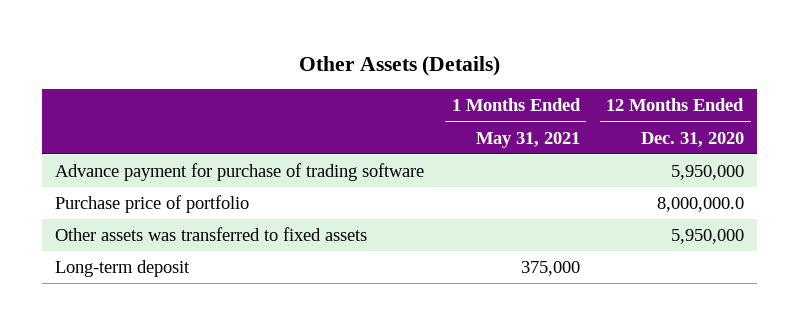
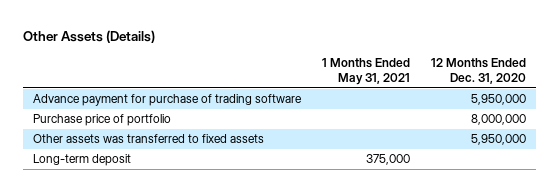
[656,197,744,213] 8,000,000.0 -> [470,114,526,126] 8,000,000

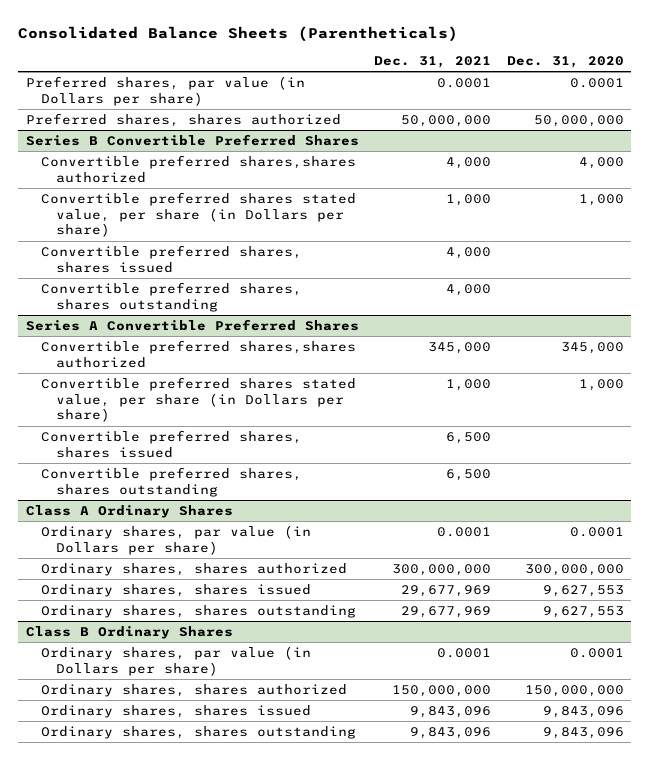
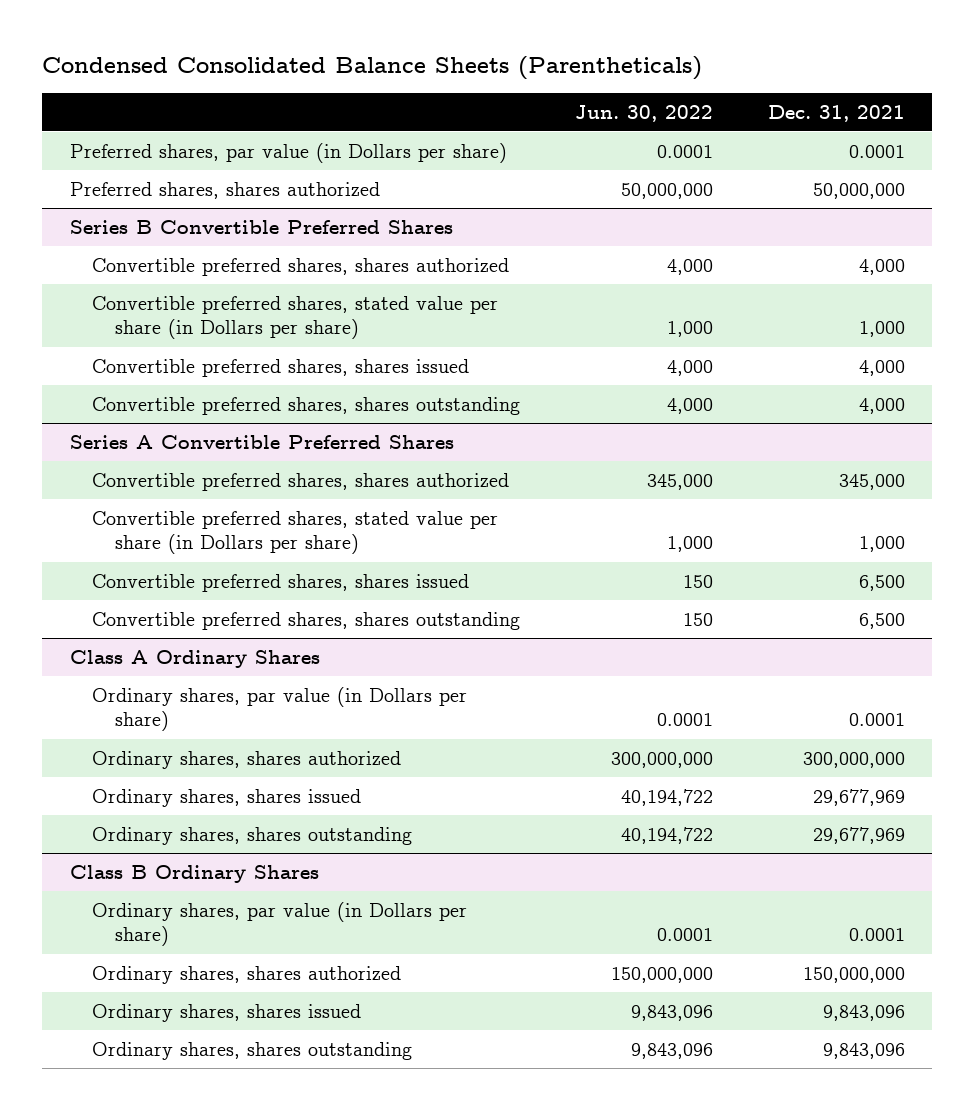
[18,25,459,42] Consolidated Balance Sheets (Parentheticals) -> [42,55,703,80] Condensed Consolidated Balance Sheets (Parentheticals)
[506,55,624,68] Dec. 31, 2020 -> none
none -> [575,104,714,122] Jun. 30, 2022
[40,154,356,183] Convertible preferred shares,shares authorized -> [92,257,510,276] Convertible preferred shares, shares authorized
[40,191,356,238] Convertible preferred shares stated value, per share (in Dollars per share) -> [92,295,499,340] Convertible preferred shares, stated value per share (in Dollars per share)
[40,339,356,368] Convertible preferred shares,shares authorized -> [92,472,510,491] Convertible preferred shares, shares authorized
[40,376,356,423] Convertible preferred shares stated value, per share (in Dollars per share) -> [92,510,499,555] Convertible preferred shares, stated value per share (in Dollars per share)

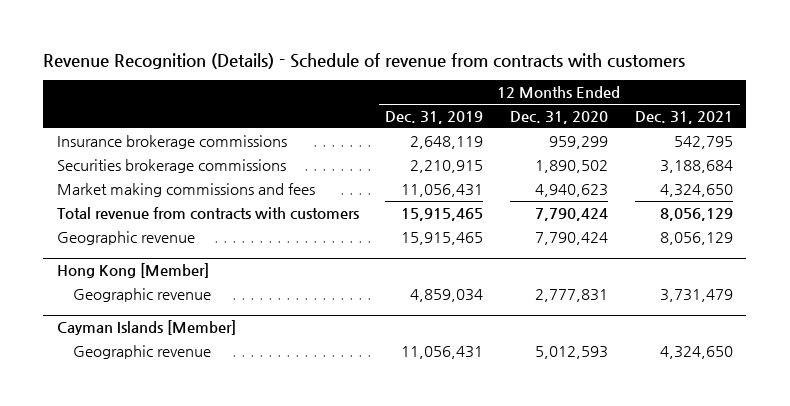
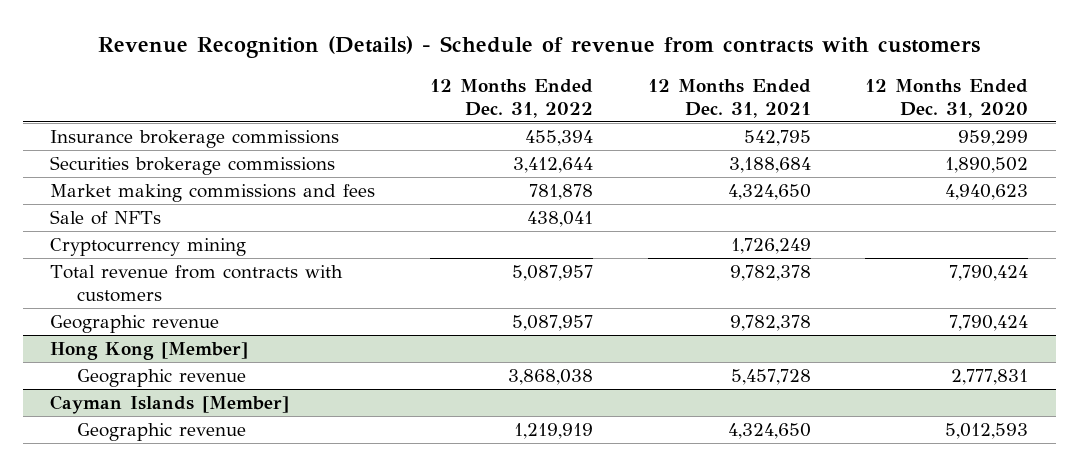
[385,111,484,125] Dec. 31, 2019 -> none
none -> [429,78,593,118] 12 Months Ended Dec. 31, 2022
none -> [50,210,162,226] Sale of NFTs
none -> [50,238,247,257] Cryptocurrency mining
[659,207,733,221] 8,056,129 -> [729,265,811,282] 9,782,378
[659,231,733,245] 8,056,129 -> [729,315,811,332] 9,782,378
[659,288,733,302] 3,731,479 -> [730,369,811,386] 5,457,728

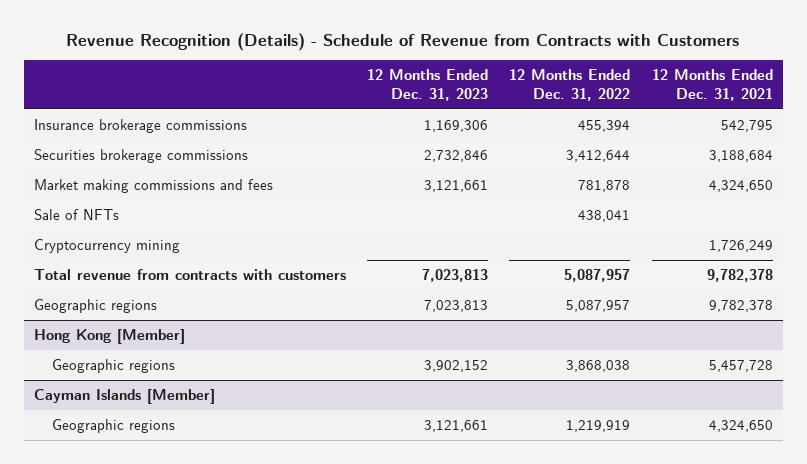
[98,36,981,59] Revenue Recognition (Details) - Schedule of revenue from contracts with customers -> [66,33,740,52] Revenue Recognition (Details) - Schedule of Revenue from Contracts with Customers
[865,78,1029,118] 12 Months Ended Dec. 31, 2020 -> none
none -> [367,69,489,102] 12 Months Ended Dec. 31, 2023
[50,315,220,334] Geographic revenue -> [34,298,158,313] Geographic regions
[77,369,247,388] Geographic revenue -> [51,358,175,373] Geographic regions
[77,423,247,442] Geographic revenue -> [51,418,175,433] Geographic regions

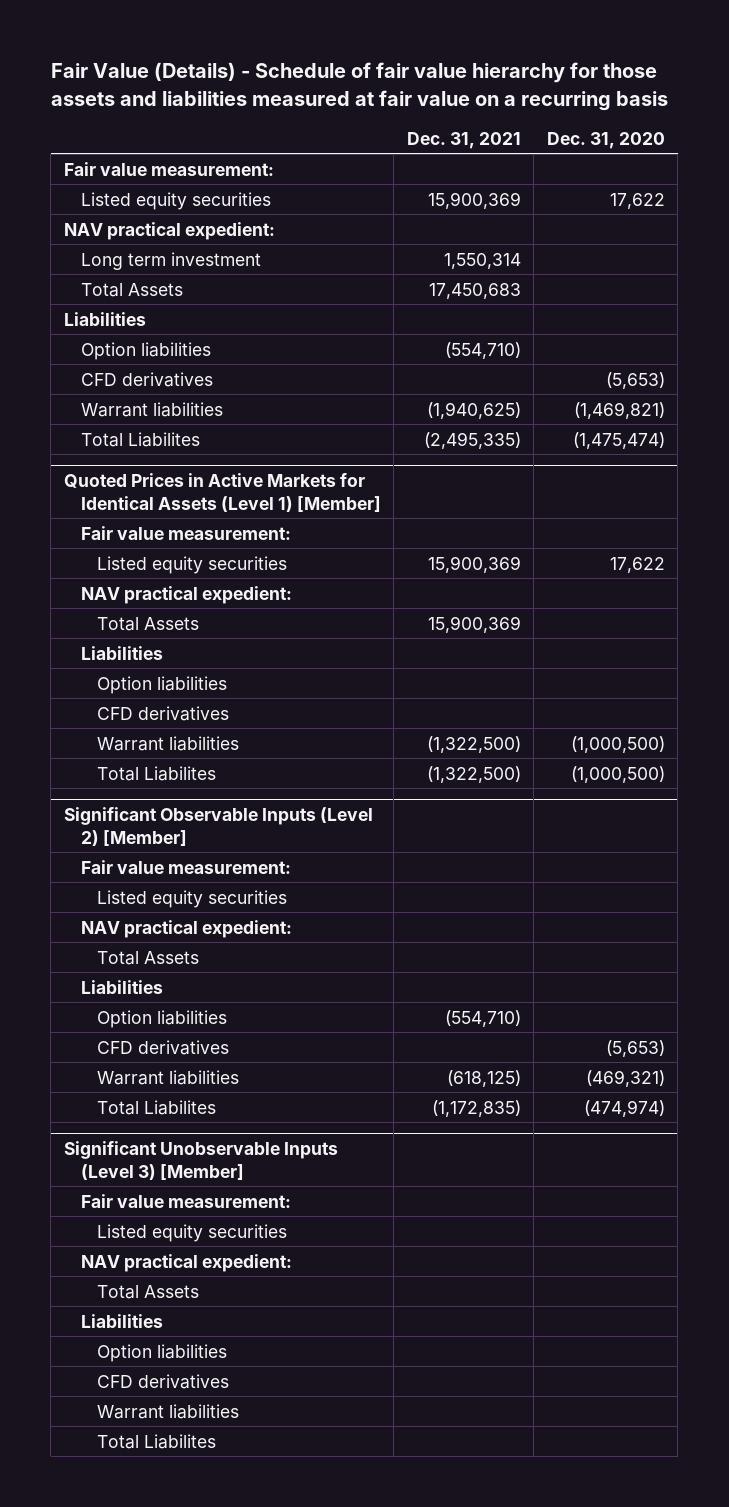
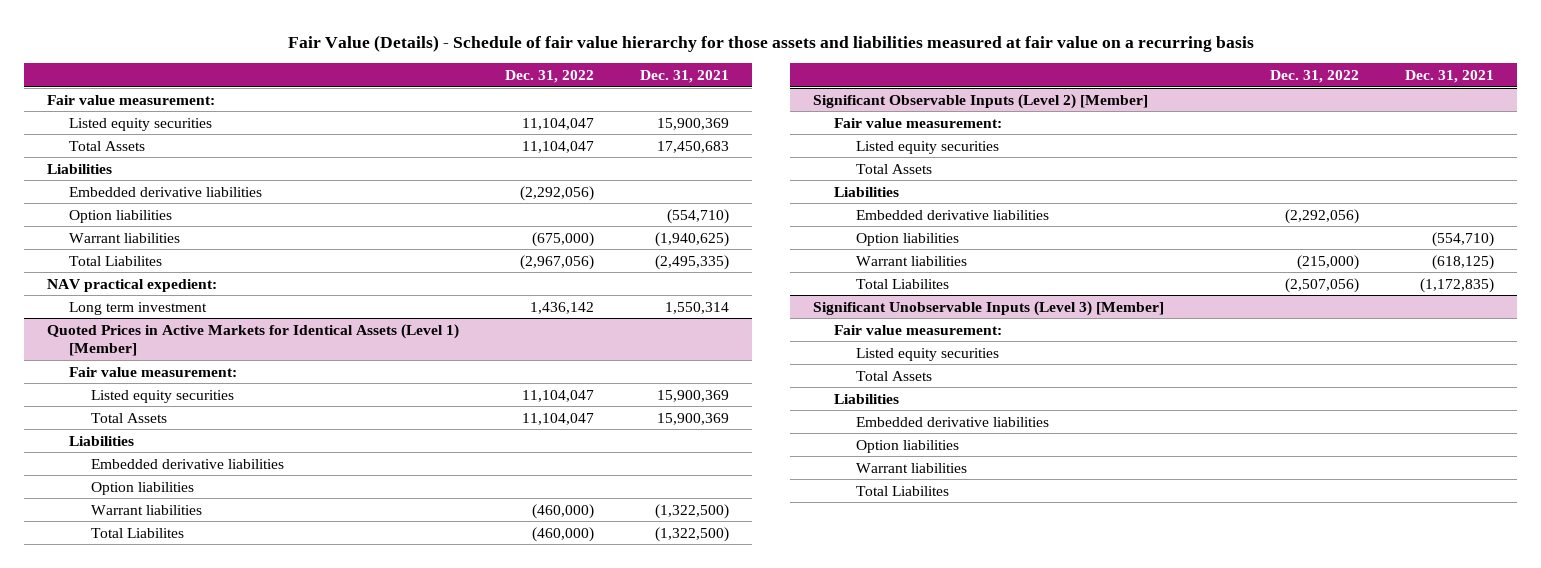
[546,131,665,149] Dec. 31, 2020 -> none
none -> [504,69,594,83] Dec. 31, 2022
none -> [68,186,262,197] Embedded derivative liabilities
[80,371,213,387] CFD derivatives -> none
[63,221,275,240] NAV practical expedient: -> [47,278,218,292] NAV practical expedient:
[80,251,261,270] Long term investment -> [68,301,207,315] Long term investment
[80,585,292,604] NAV practical expedient: -> none
none -> [90,458,284,469] Embedded derivative liabilities
[97,705,230,721] CFD derivatives -> none
[80,919,292,938] NAV practical expedient: -> none
none -> [856,209,1050,220] Embedded derivative liabilities
[97,1039,230,1055] CFD derivatives -> none
[80,1253,292,1272] NAV practical expedient: -> none
none -> [856,416,1050,427] Embedded derivative liabilities
[97,1373,230,1389] CFD derivatives -> none

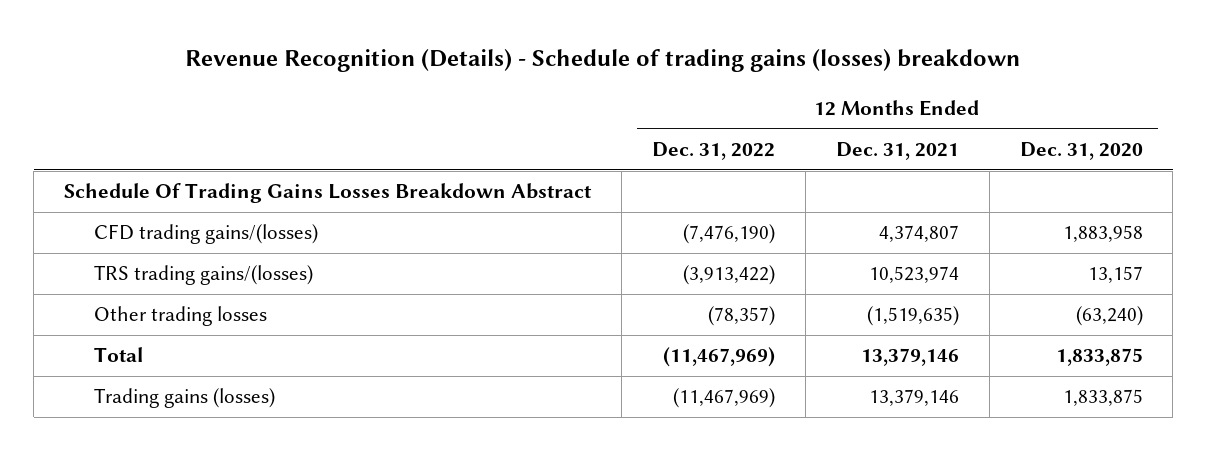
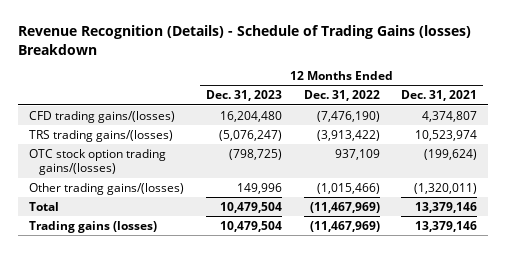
[185,49,1021,73] Revenue Recognition (Details) - Schedule of trading gains (losses) breakdown -> [18,25,472,55] Revenue Recognition (Details) - Schedule of Trading Gains (losses) Breakdown
[1019,142,1143,161] Dec. 31, 2020 -> none
none -> [205,90,282,102] Dec. 31, 2023
[64,183,593,204] Schedule Of Trading Gains Losses Breakdown Abstract -> none
none -> [29,148,167,176] OTC stock option trading gains/(losses)
[93,306,267,327] Other trading losses -> [29,182,185,195] Other trading gains/(losses)
[707,306,775,327] (78,357) -> [316,182,380,194] (1,015,466)
[866,306,959,327] (1,519,635) -> [414,182,478,194] (1,320,011)

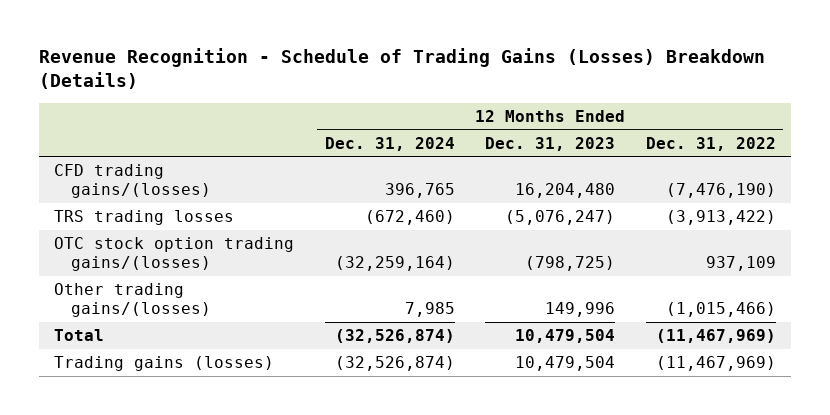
[18,25,472,55] Revenue Recognition (Details) - Schedule of Trading Gains (losses) Breakdown -> [38,48,765,90] Revenue Recognition - Schedule of Trading Gains (Losses) Breakdown (Details)
[401,90,478,102] Dec. 31, 2021 -> none
none -> [324,136,455,151] Dec. 31, 2024
[29,129,174,142] TRS trading gains/(losses) -> [54,210,235,226] TRS trading losses

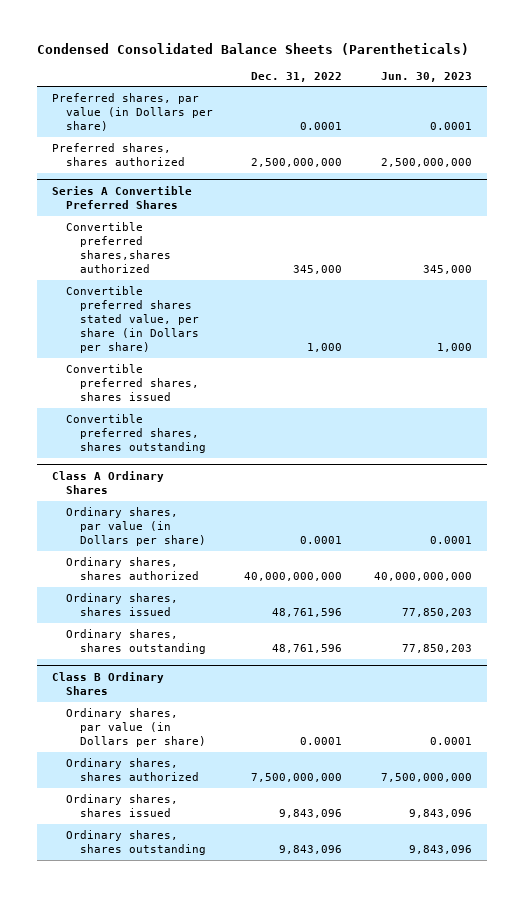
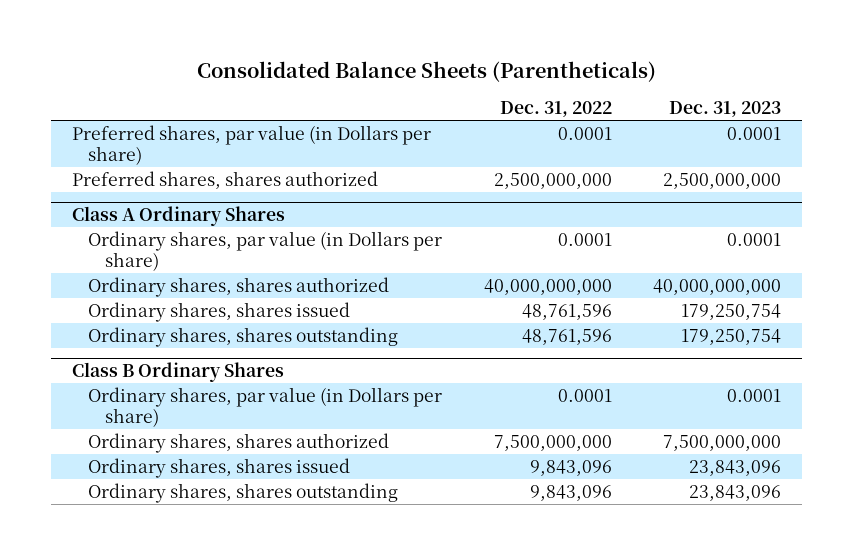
[36,42,469,55] Condensed Consolidated Balance Sheets (Parentheticals) -> [196,60,656,82] Consolidated Balance Sheets (Parentheticals)
[380,71,472,82] Jun. 30, 2023 -> none
none -> [669,101,782,118] Dec. 31, 2023
[52,185,193,209] Series A Convertible Preferred Shares -> none
[66,221,172,273] Convertible preferred shares,shares authorized -> none
[66,285,200,353] Convertible preferred shares stated value, per share (in Dollars per share) -> none
[66,363,200,401] Convertible preferred shares, shares issued -> none
[66,413,207,453] Convertible preferred shares, shares outstanding -> none

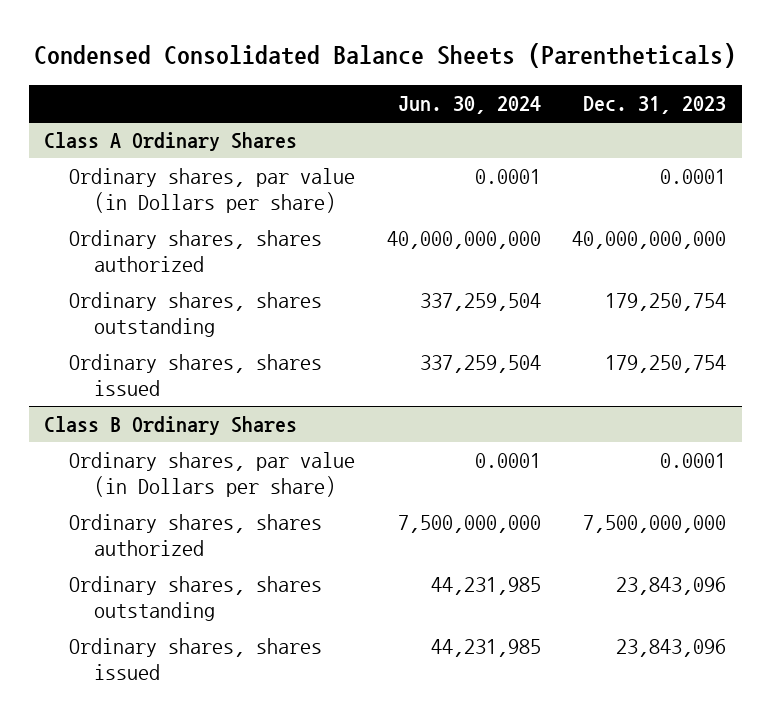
[196,60,656,82] Consolidated Balance Sheets (Parentheticals) -> [34,42,737,68] Condensed Consolidated Balance Sheets (Parentheticals)
[499,101,612,118] Dec. 31, 2022 -> none
none -> [397,96,541,115] Jun. 30, 2024
[71,124,431,165] Preferred shares, par value (in Dollars per share) -> none
[71,170,378,189] Preferred shares, shares authorized -> none
[88,301,351,322] Ordinary shares, shares issued -> [69,354,323,396] Ordinary shares, shares issued
[88,457,351,478] Ordinary shares, shares issued -> [69,638,323,680] Ordinary shares, shares issued

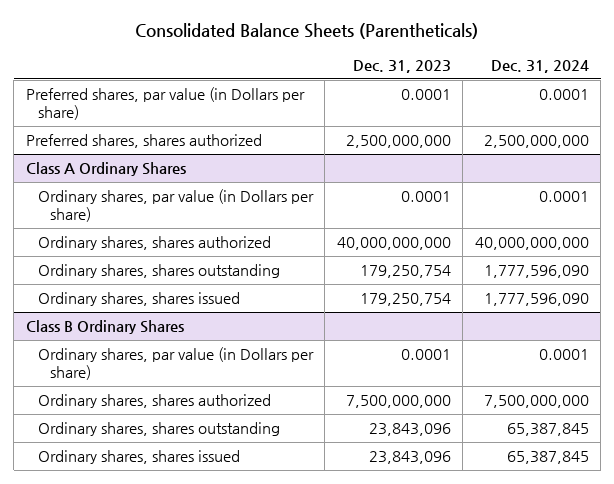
[34,42,737,68] Condensed Consolidated Balance Sheets (Parentheticals) -> [135,23,479,40] Consolidated Balance Sheets (Parentheticals)
[397,96,541,115] Jun. 30, 2024 -> none
none -> [490,59,589,73] Dec. 31, 2024
none -> [25,87,305,121] Preferred shares, par value (in Dollars per share)
none -> [25,134,262,149] Preferred shares, shares authorized

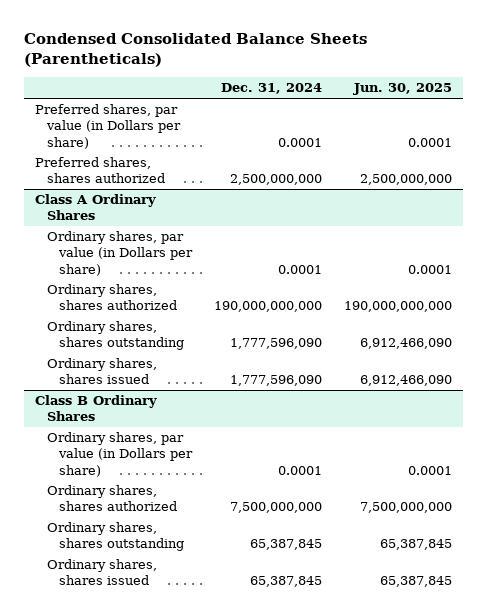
[135,23,479,40] Consolidated Balance Sheets (Parentheticals) -> [24,33,368,68] Condensed Consolidated Balance Sheets (Parentheticals)
[352,59,451,73] Dec. 31, 2023 -> none
none -> [353,83,453,96] Jun. 30, 2025
[474,237,589,251] 40,000,000,000 -> [214,301,323,313] 190,000,000,000

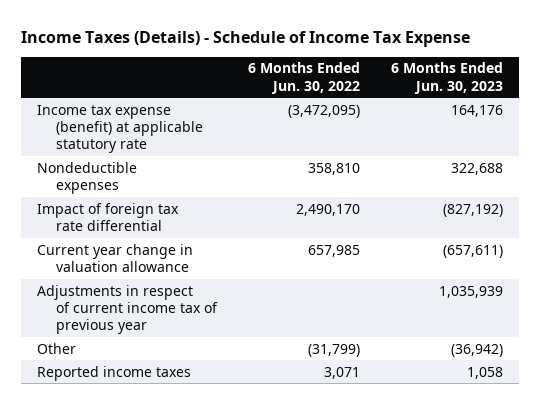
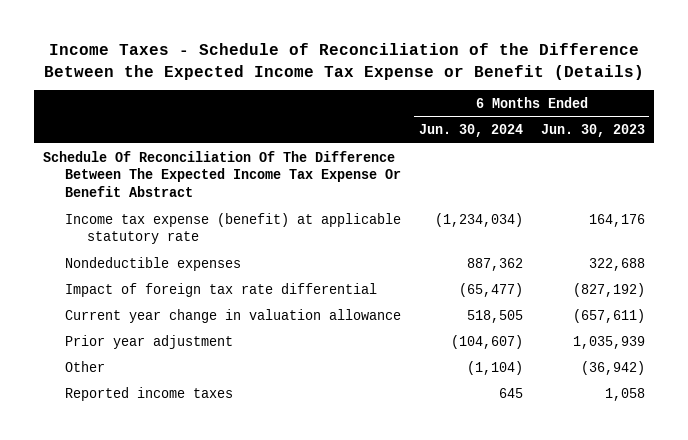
[21,30,471,47] Income Taxes (Details) - Schedule of Income Tax Expense -> [43,43,644,80] Income Taxes - Schedule of Reconciliation of the Difference Between the Expected Income Tax Expense or Benefit (Details)
[248,62,361,94] 6 Months Ended Jun. 30, 2022 -> none
none -> [418,124,523,138] Jun. 30, 2024
none -> [42,150,401,198] Schedule Of Reconciliation Of The Difference Between The Expected Income Tax Expense Or Benefit Abstract
[36,284,219,335] Adjustments in respect of current income tax of previous year -> [64,334,233,349] Prior year adjustment

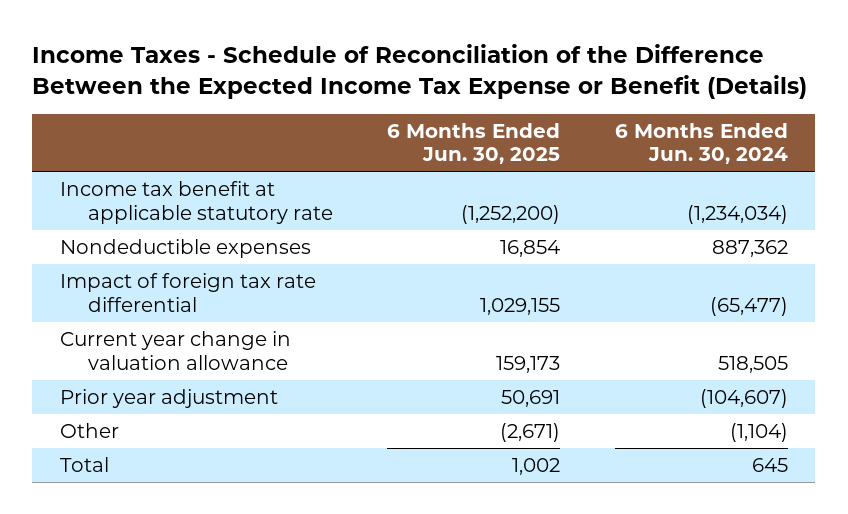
[540,124,645,138] Jun. 30, 2023 -> none
none -> [387,122,561,165] 6 Months Ended Jun. 30, 2025
[42,150,401,198] Schedule Of Reconciliation Of The Difference Between The Expected Income Tax Expense Or Benefit Abstract -> none
[64,212,401,245] Income tax expense (benefit) at applicable statutory rate -> [59,180,333,224] Income tax benefit at applicable statutory rate
[64,386,233,401] Reported income taxes -> [59,456,109,472] Total

